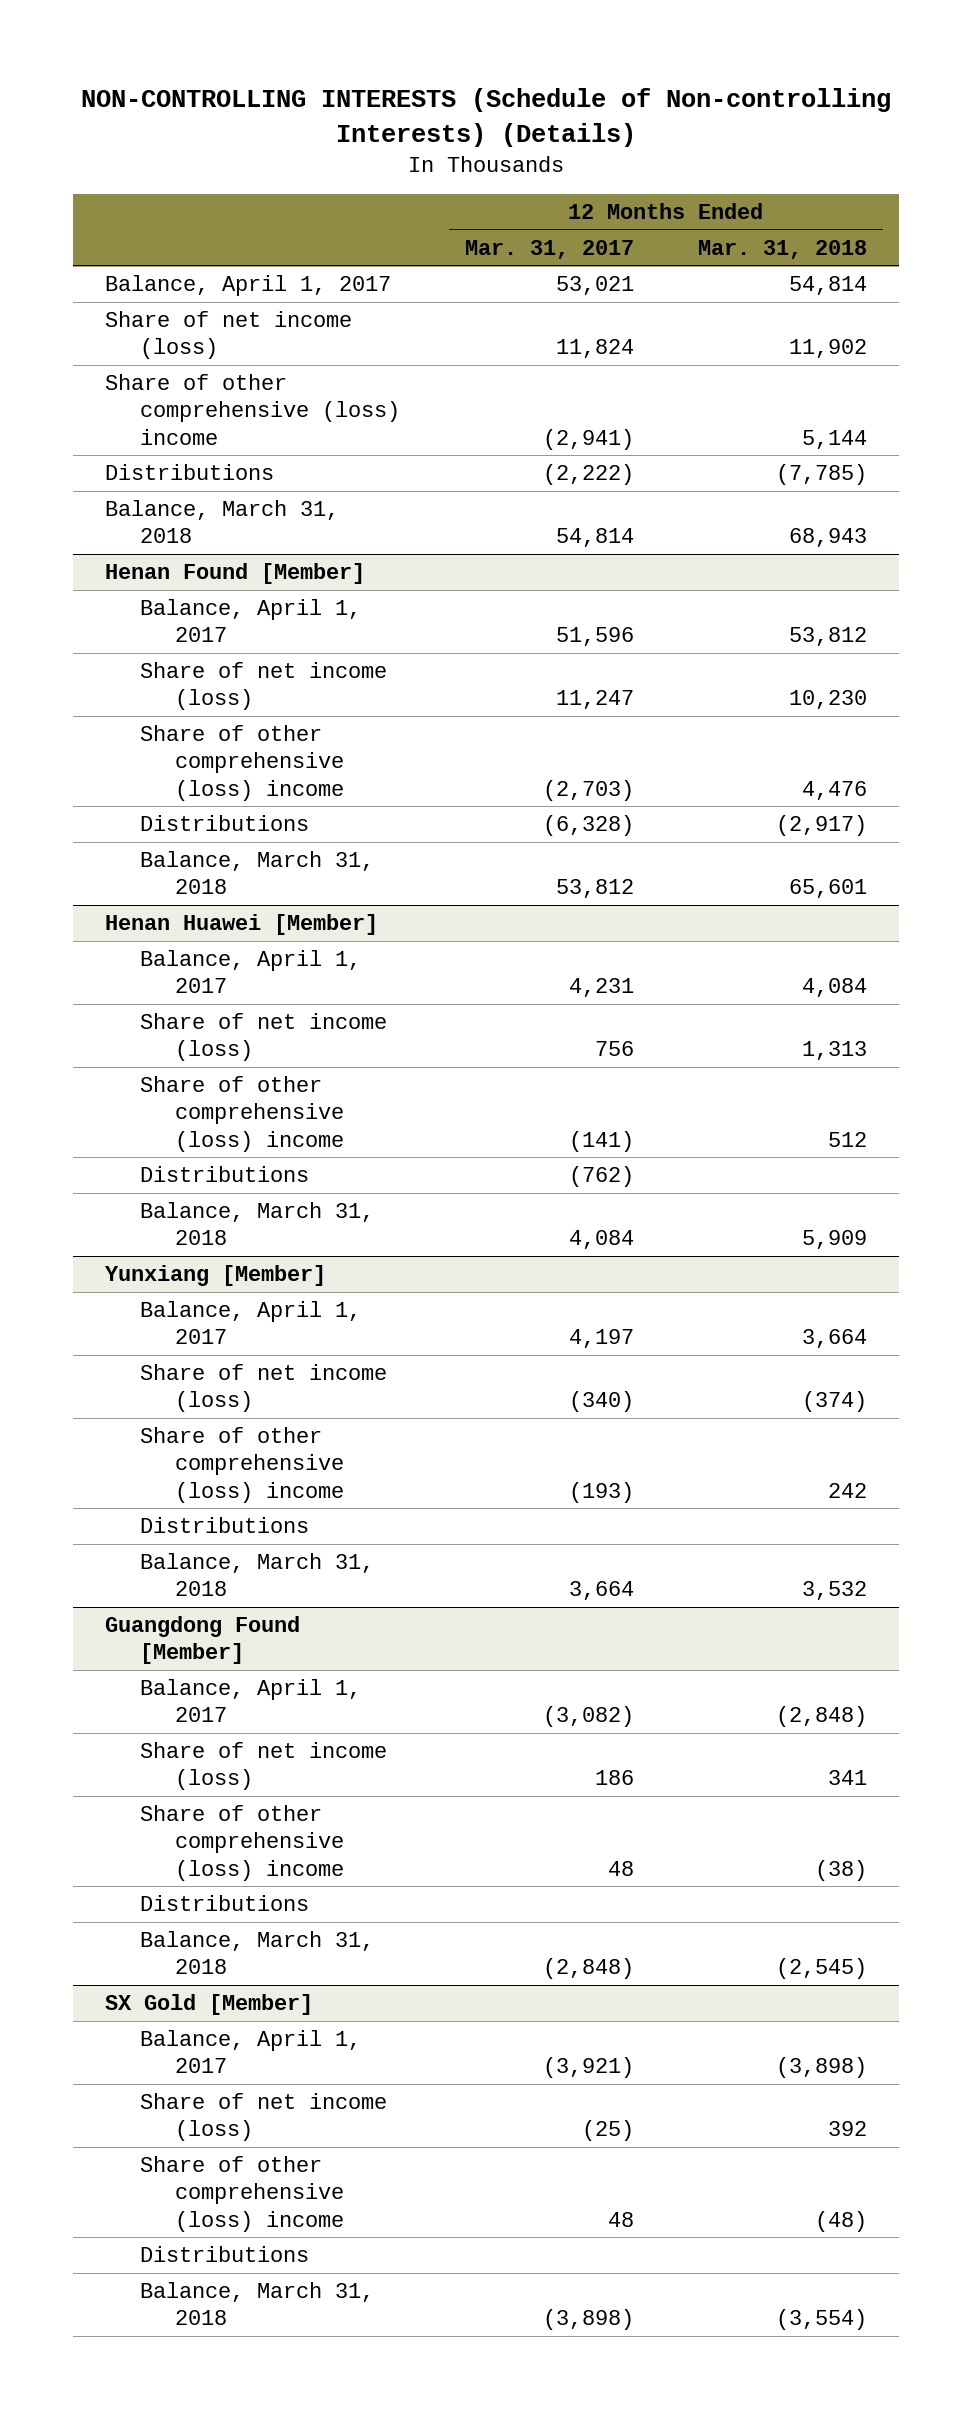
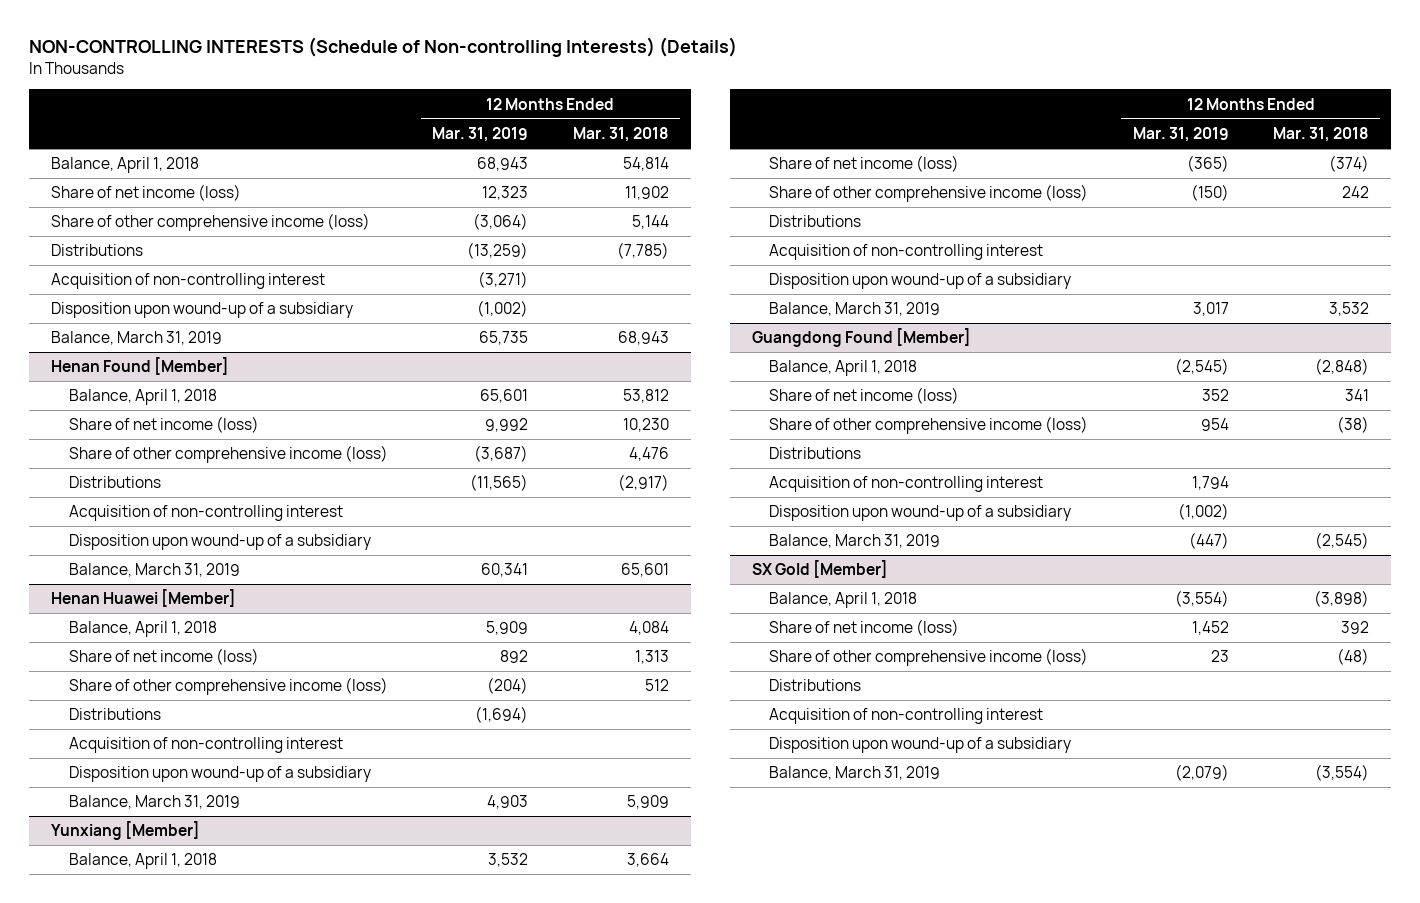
[464,239,634,259] Mar. 31, 2017 -> none
none -> [432,127,529,143] Mar. 31, 2019
[105,275,392,297] Balance, April 1, 2017 -> [51,157,200,174] Balance, April 1, 2018
[105,374,401,445] Share of other comprehensive (loss) income -> [51,213,371,232] Share of other comprehensive income (loss)
none -> [51,273,326,290] Acquisition of non-controlling interest
none -> [51,302,354,319] Disposition upon wound-up of a subsidiary
[105,500,340,544] Balance, March 31, 2018 -> [51,331,223,346] Balance, March 31, 2019
[140,599,362,643] Balance, April 1, 2017 -> [68,389,217,406] Balance, April 1, 2018
[140,725,345,801] Share of other comprehensive (loss) income -> [68,445,388,464] Share of other comprehensive income (loss)
none -> [68,505,343,522] Acquisition of non-controlling interest
none -> [68,534,371,551] Disposition upon wound-up of a subsidiary
[140,851,375,895] Balance, March 31, 2018 -> [68,563,240,578] Balance, March 31, 2019
[140,950,362,994] Balance, April 1, 2017 -> [68,621,217,638] Balance, April 1, 2018
[140,1076,345,1152] Share of other comprehensive (loss) income -> [68,677,388,696] Share of other comprehensive income (loss)
none -> [68,737,343,754] Acquisition of non-controlling interest
none -> [68,766,371,783] Disposition upon wound-up of a subsidiary
[140,1202,375,1246] Balance, March 31, 2018 -> [68,795,240,810] Balance, March 31, 2019
[140,1301,362,1345] Balance, April 1, 2017 -> [68,853,217,870] Balance, April 1, 2018
[140,1427,345,1503] Share of other comprehensive (loss) income -> [769,184,1089,203] Share of other comprehensive income (loss)
none -> [769,244,1044,261] Acquisition of non-controlling interest
none -> [769,273,1072,290] Disposition upon wound-up of a subsidiary
[140,1553,375,1597] Balance, March 31, 2018 -> [769,302,941,317] Balance, March 31, 2019
[140,1679,362,1723] Balance, April 1, 2017 -> [769,360,918,377] Balance, April 1, 2018
[140,1805,345,1881] Share of other comprehensive (loss) income -> [769,416,1089,435] Share of other comprehensive income (loss)
none -> [769,476,1044,493] Acquisition of non-controlling interest
none -> [769,505,1072,522] Disposition upon wound-up of a subsidiary
[140,1931,375,1975] Balance, March 31, 2018 -> [769,534,941,549] Balance, March 31, 2019
[140,2030,362,2074] Balance, April 1, 2017 -> [769,592,918,609] Balance, April 1, 2018
[140,2156,345,2232] Share of other comprehensive (loss) income -> [769,648,1089,667] Share of other comprehensive income (loss)
none -> [769,708,1044,725] Acquisition of non-controlling interest
none -> [769,737,1072,754] Disposition upon wound-up of a subsidiary
[140,2282,375,2326] Balance, March 31, 2018 -> [769,766,941,781] Balance, March 31, 2019

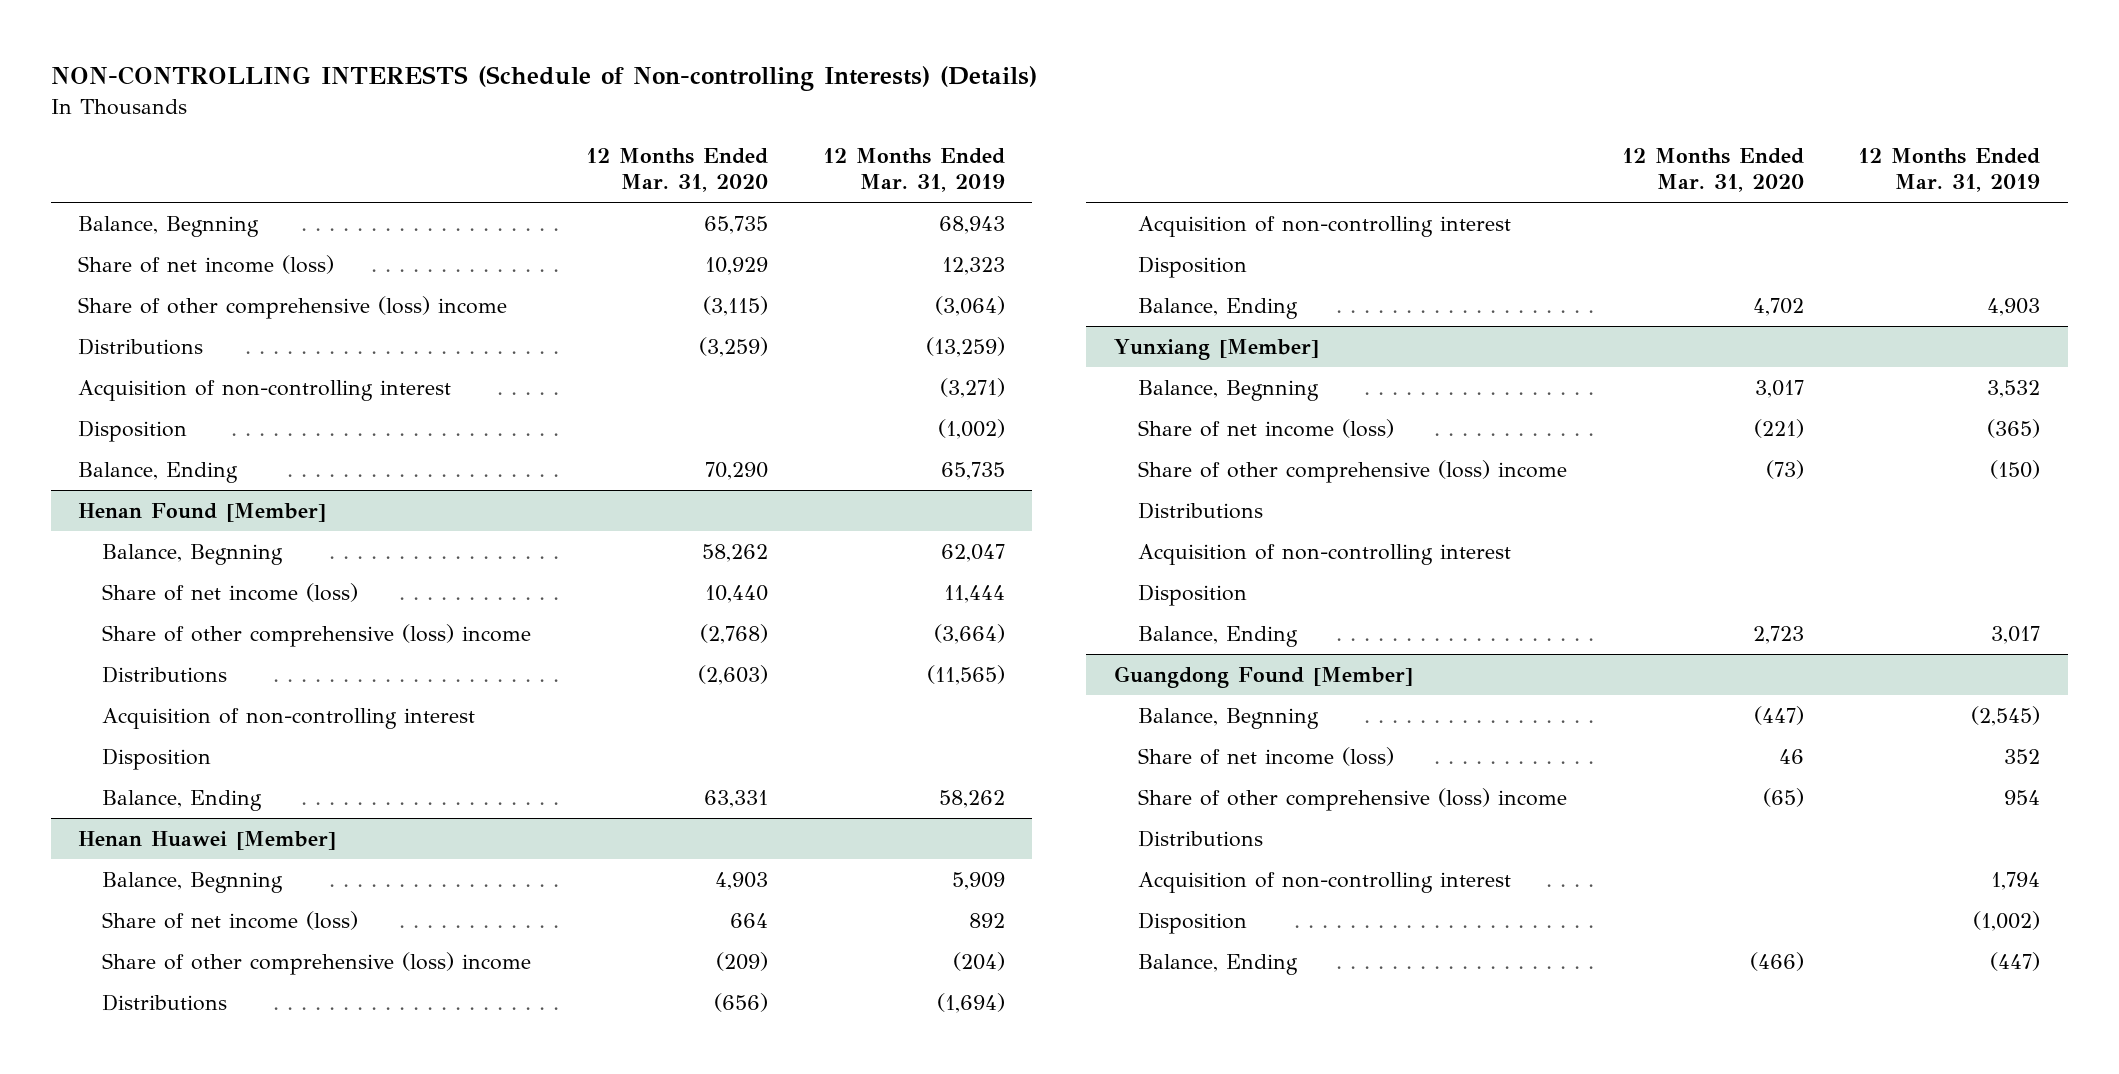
[572,127,669,143] Mar. 31, 2018 -> none
none -> [586,148,769,193] 12 Months Ended Mar. 31, 2020
[51,157,200,174] Balance, April 1, 2018 -> [78,216,260,238] Balance, Begnning
[51,213,371,232] Share of other comprehensive income (loss) -> [78,296,508,320] Share of other comprehensive (loss) income
[51,302,354,319] Disposition upon wound-up of a subsidiary -> [78,420,188,443] Disposition
[51,331,223,346] Balance, March 31, 2019 -> [78,462,239,484] Balance, Ending
[68,389,217,406] Balance, April 1, 2018 -> [102,544,284,566] Balance, Begnning
[480,389,529,404] 65,601 -> [940,544,1005,563] 62,047
[485,418,529,433] 9,992 -> [943,585,1005,604] 11,444
[68,445,388,464] Share of other comprehensive income (loss) -> [102,624,532,648] Share of other comprehensive (loss) income
[474,445,529,463] (3,687) -> [933,624,1005,645] (3,664)
[68,534,371,551] Disposition upon wound-up of a subsidiary -> [102,748,212,771] Disposition
[68,563,240,578] Balance, March 31, 2019 -> [102,790,263,812] Balance, Ending
[481,563,529,578] 60,341 -> [938,790,1005,809] 58,262
[68,621,217,638] Balance, April 1, 2018 -> [102,872,284,894] Balance, Begnning
[68,677,388,696] Share of other comprehensive income (loss) -> [102,952,532,976] Share of other comprehensive (loss) income
[68,766,371,783] Disposition upon wound-up of a subsidiary -> [1137,256,1247,279] Disposition
[68,795,240,810] Balance, March 31, 2019 -> [1137,298,1298,320] Balance, Ending
[68,853,217,870] Balance, April 1, 2018 -> [1137,380,1319,402] Balance, Begnning
[769,184,1089,203] Share of other comprehensive income (loss) -> [1137,460,1567,484] Share of other comprehensive (loss) income
[769,273,1072,290] Disposition upon wound-up of a subsidiary -> [1137,584,1247,607] Disposition
[769,302,941,317] Balance, March 31, 2019 -> [1137,626,1298,648] Balance, Ending
[769,360,918,377] Balance, April 1, 2018 -> [1137,708,1319,730] Balance, Begnning
[769,416,1089,435] Share of other comprehensive income (loss) -> [1137,788,1567,812] Share of other comprehensive (loss) income
[751,560,888,579] SX Gold [Member] -> none
[769,592,918,609] Balance, April 1, 2018 -> none
[769,619,960,637] Share of net income (loss) -> none
[769,648,1089,667] Share of other comprehensive income (loss) -> none
[769,679,862,692] Distributions -> none
[769,708,1044,725] Acquisition of non-controlling interest -> none
[769,737,1072,754] Disposition upon wound-up of a subsidiary -> none
[769,766,941,781] Balance, March 31, 2019 -> none
[769,505,1072,522] Disposition upon wound-up of a subsidiary -> [1137,912,1247,935] Disposition
[769,534,941,549] Balance, March 31, 2019 -> [1137,954,1298,976] Balance, Ending

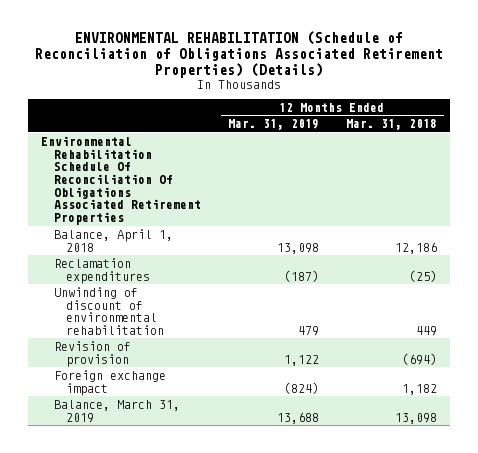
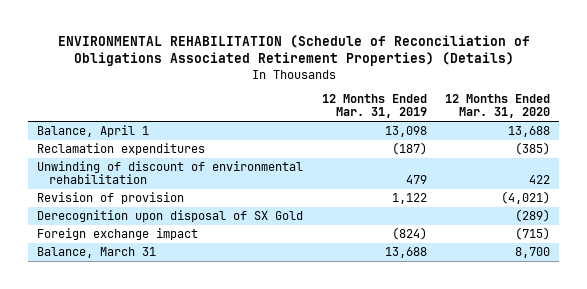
[345,119,437,131] Mar. 31, 2018 -> none
none -> [444,94,550,119] 12 Months Ended Mar. 31, 2020
[41,135,201,226] Environmental Rehabilitation Schedule Of Reconciliation Of Obligations Associated Retirement Properties -> none
[53,228,173,252] Balance, April 1, 2018 -> [37,125,150,138] Balance, April 1
none -> [37,210,304,223] Derecognition upon disposal of SX Gold
[53,399,180,423] Balance, March 31, 2019 -> [37,247,157,259] Balance, March 31

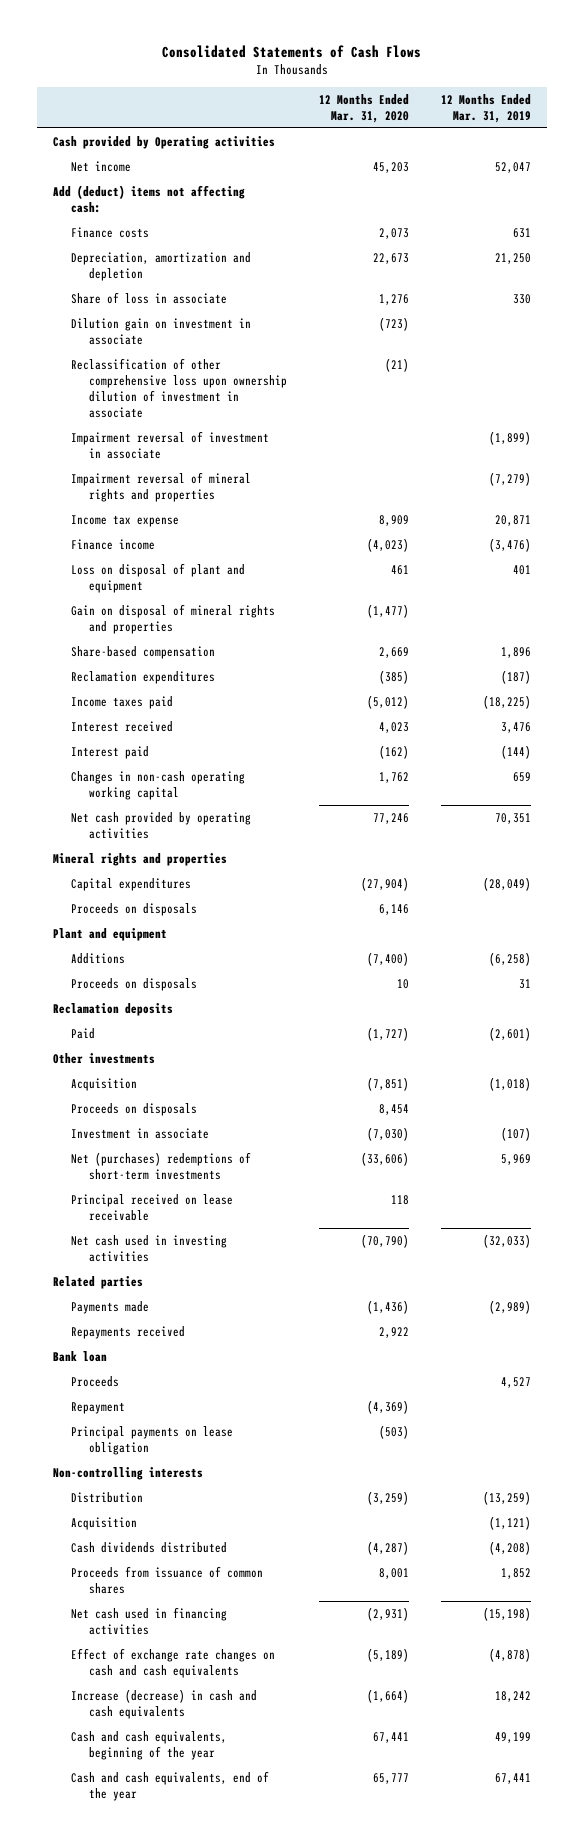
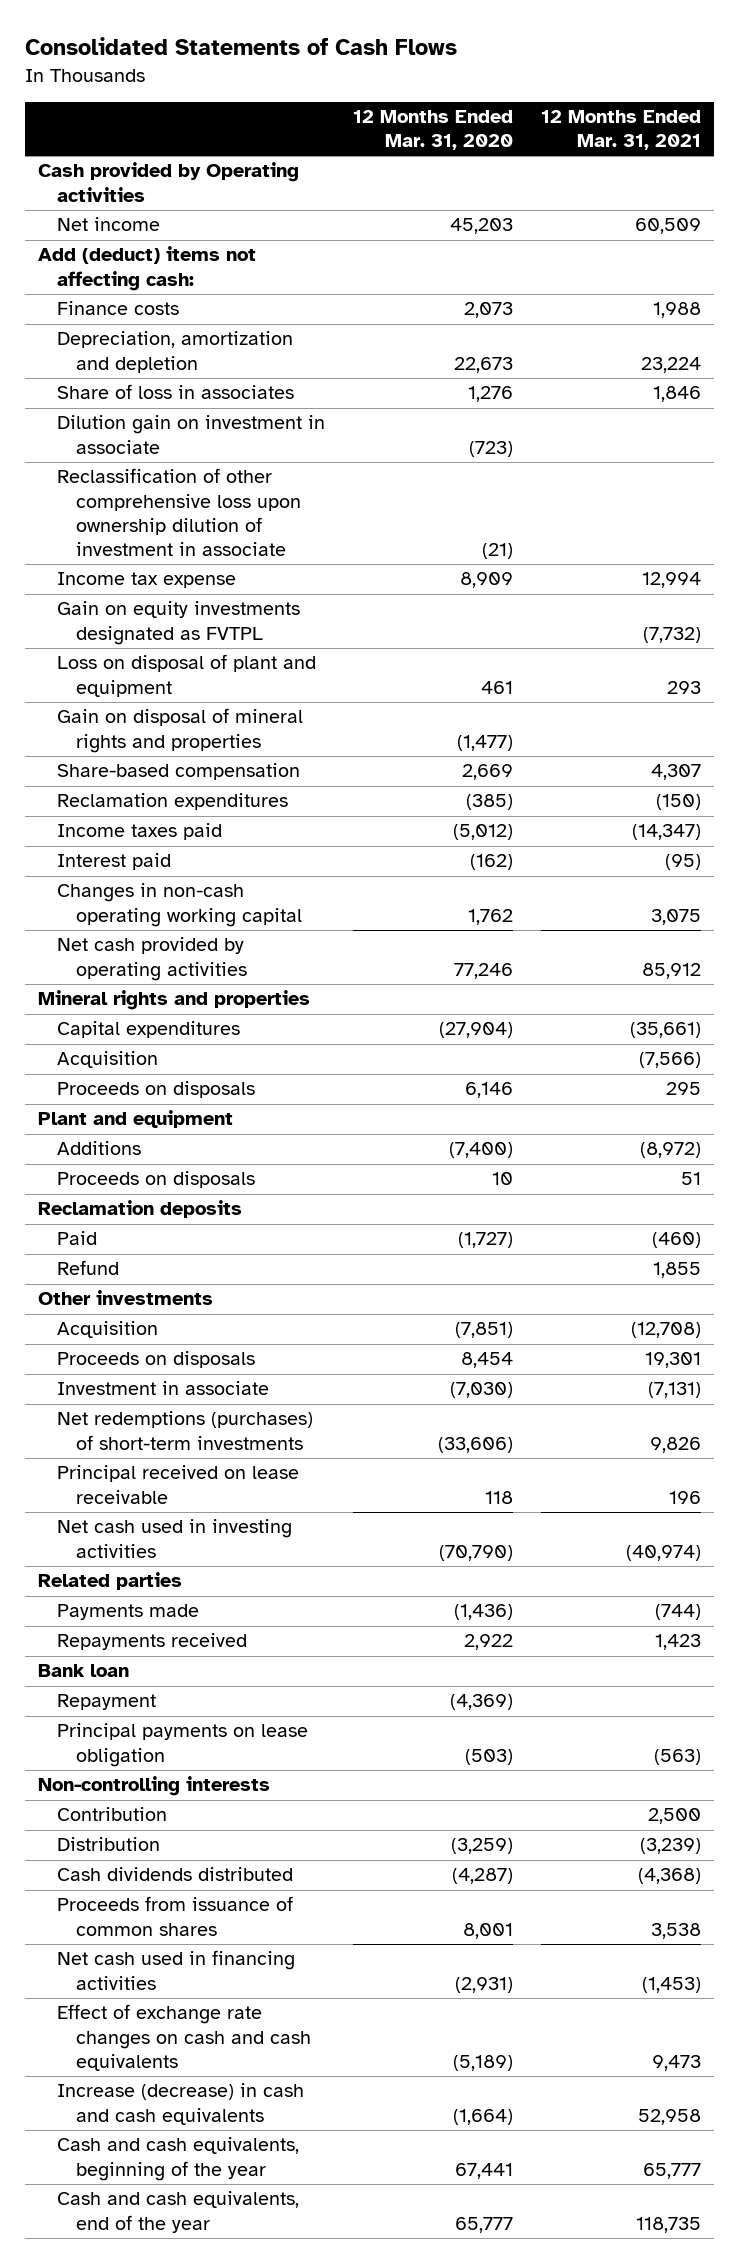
[440,93,531,124] 12 Months Ended Mar. 31, 2019 -> none
none -> [540,110,701,151] 12 Months Ended Mar. 31, 2021
[71,291,228,304] Share of loss in associate -> [57,384,295,400] Share of loss in associates
[71,430,270,460] Impairment reversal of investment in associate -> none
[71,471,252,503] Impairment reversal of mineral rights and properties -> none
[71,538,156,550] Finance income -> none
none -> [57,601,301,645] Gain on equity investments designated as FVTPL
[71,720,174,732] Interest received -> none
[71,1516,138,1530] Acquisition -> [57,1051,159,1069] Acquisition
none -> [57,1260,120,1276] Refund
[71,1151,252,1181] Net (purchases) redemptions of short-term investments -> [57,1411,314,1450] Net redemptions (purchases) of short-term investments
[71,1375,120,1387] Proceeds -> none
none -> [57,1807,168,1822] Contribution

